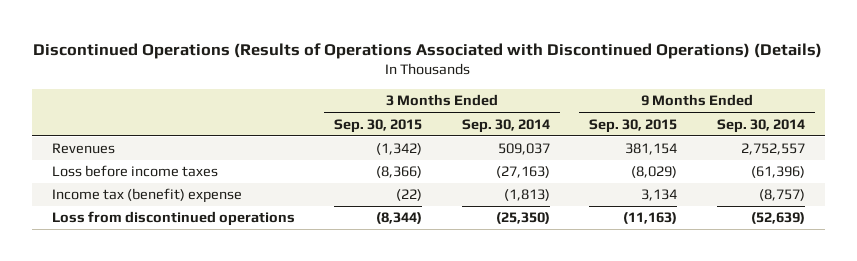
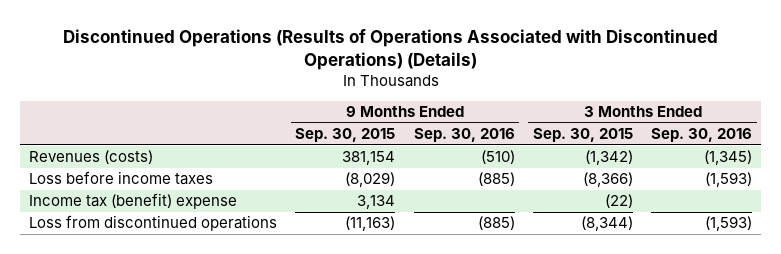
[461,118,550,133] Sep. 30, 2014 -> none
[716,118,805,133] Sep. 30, 2014 -> none
none -> [413,128,515,143] Sep. 30, 2016
none -> [651,128,753,143] Sep. 30, 2016
[51,143,115,155] Revenues -> [29,150,154,165] Revenues (costs)

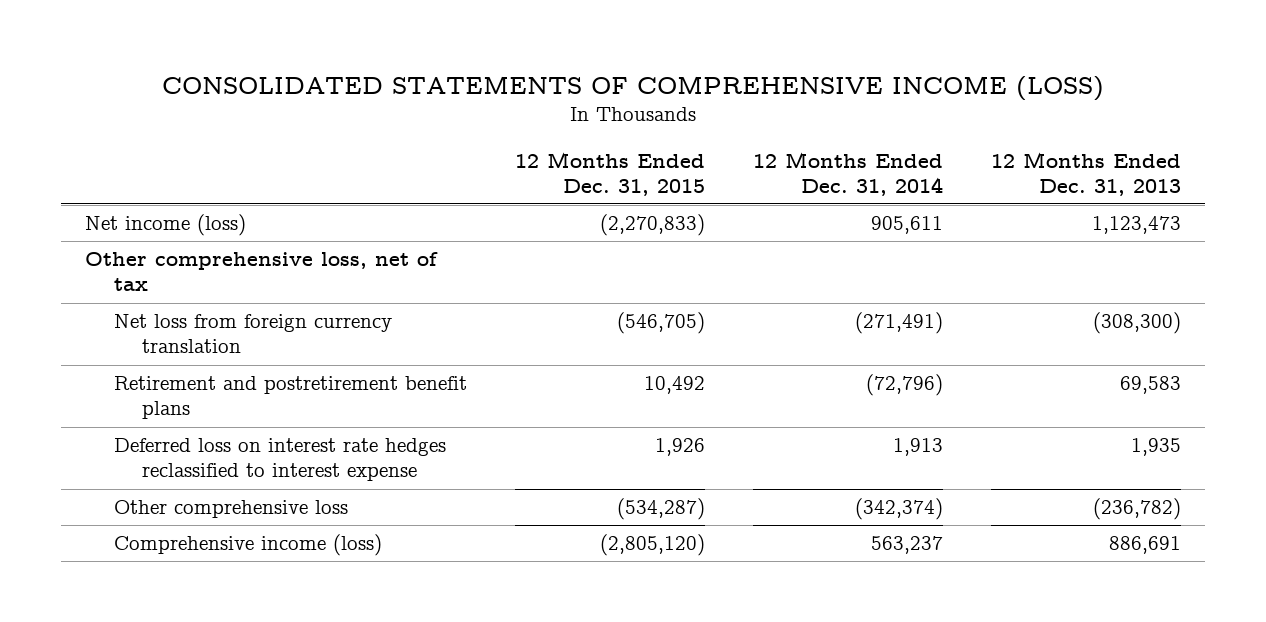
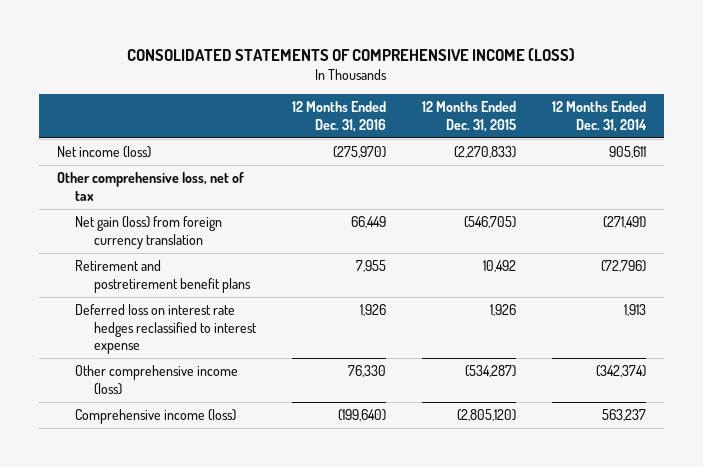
[991,151,1182,196] 12 Months Ended Dec. 31, 2013 -> none
none -> [291,101,386,132] 12 Months Ended Dec. 31, 2016
[113,314,392,354] Net loss from foreign currency translation -> [75,216,223,249] Net gain (loss) from foreign currency translation
[113,500,348,519] Other comprehensive loss -> [75,365,239,395] Other comprehensive income (loss)

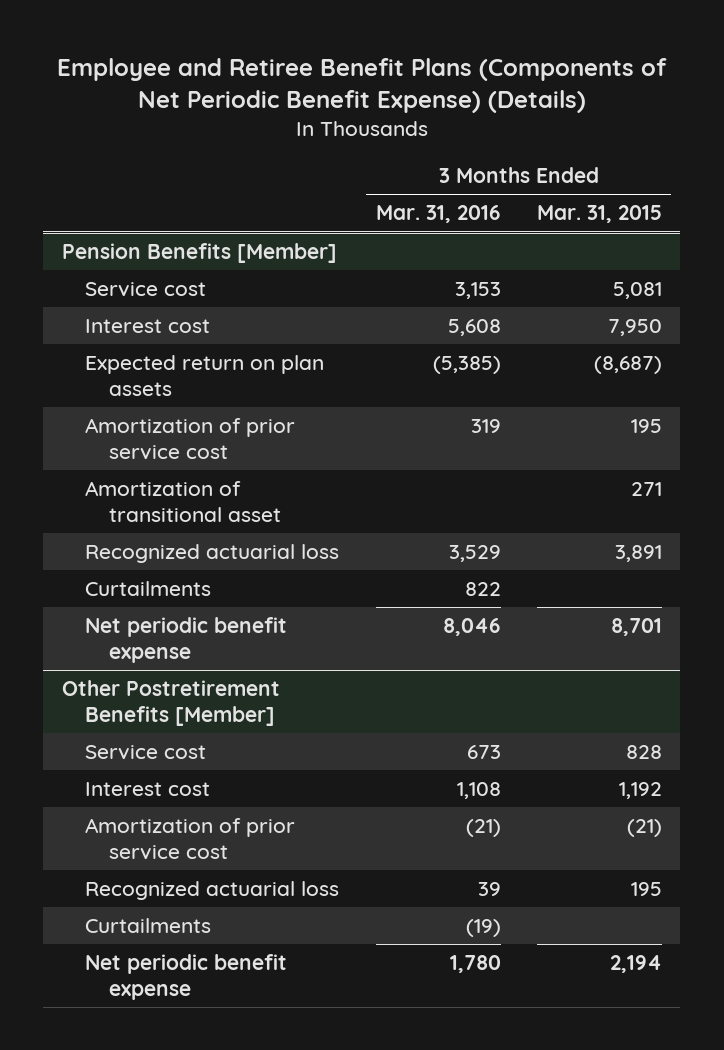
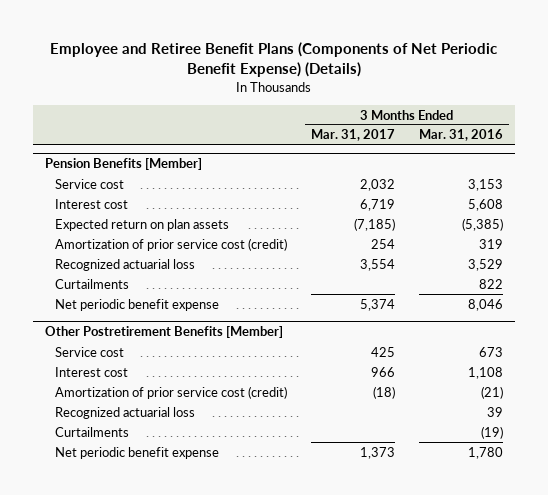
[536,205,662,224] Mar. 31, 2015 -> none
none -> [310,129,395,142] Mar. 31, 2017
[85,481,281,523] Amortization of transitional asset -> none
[85,418,296,461] Amortization of prior service cost -> [54,237,287,251] Amortization of prior service cost (credit)
[85,818,296,861] Amortization of prior service cost -> [54,385,287,399] Amortization of prior service cost (credit)

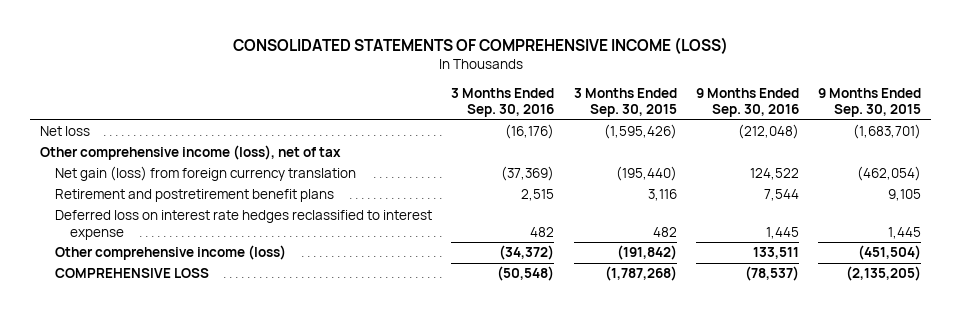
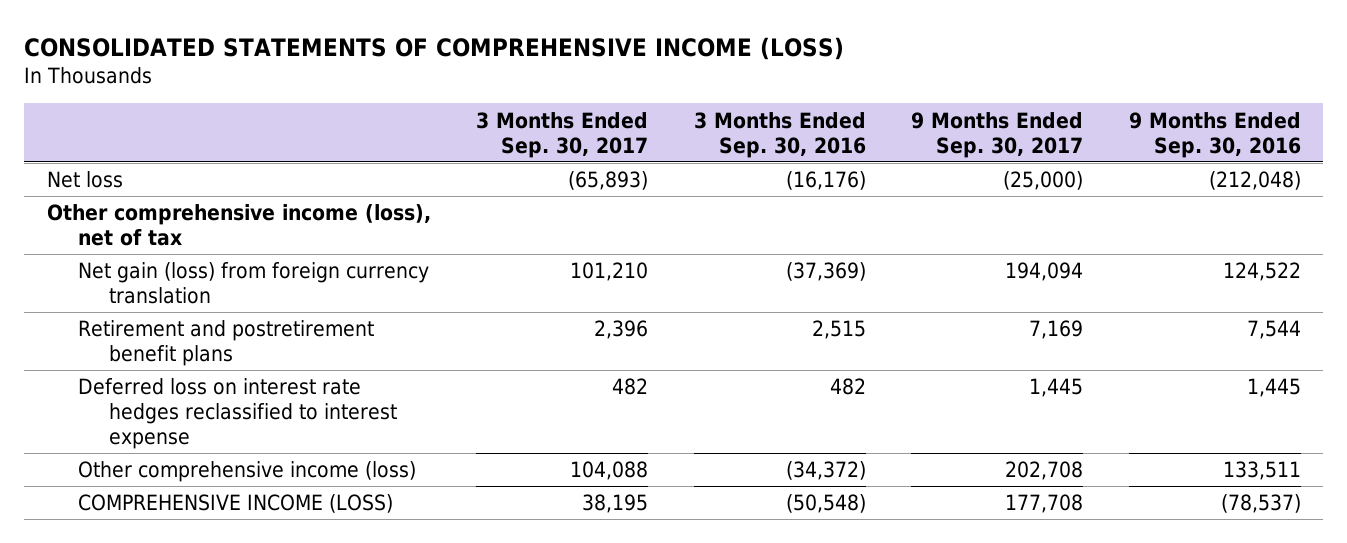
[573,87,677,118] 3 Months Ended Sep. 30, 2015 -> none
[818,87,922,118] 9 Months Ended Sep. 30, 2015 -> none
none -> [476,111,649,158] 3 Months Ended Sep. 30, 2017
none -> [911,111,1084,158] 9 Months Ended Sep. 30, 2017
[55,268,210,279] COMPREHENSIVE LOSS -> [77,494,393,514] COMPREHENSIVE INCOME (LOSS)

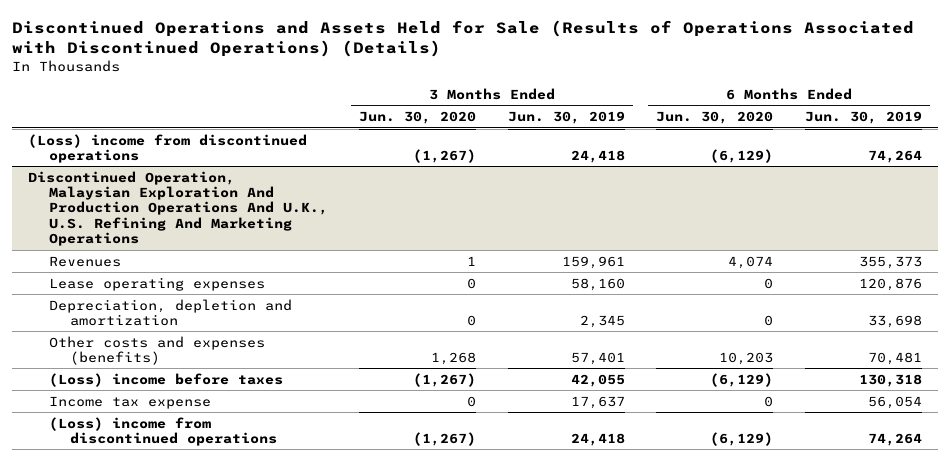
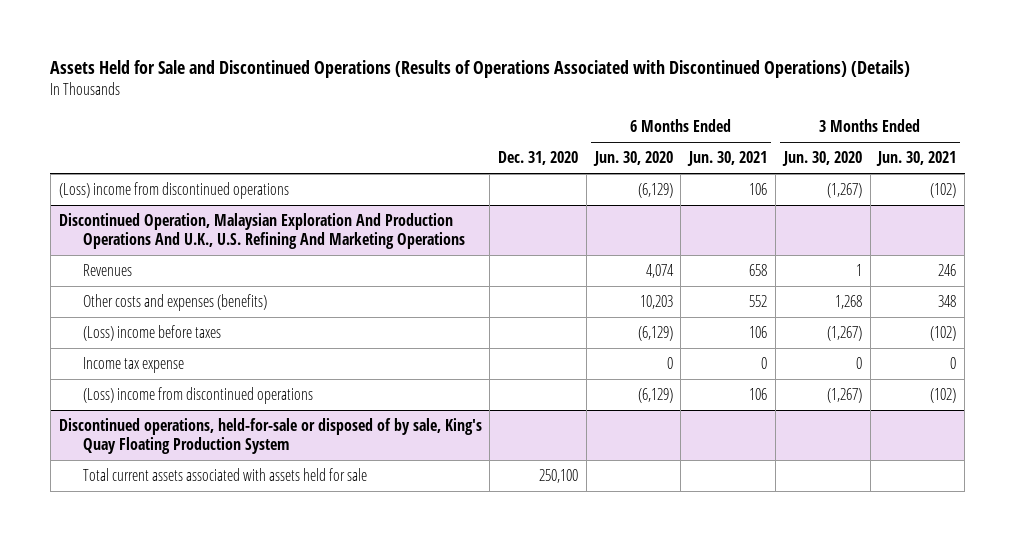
[12,19,915,57] Discontinued Operations and Assets Held for Sale (Results of Operations Associated with Discontinued Operations) (Details) -> [50,60,911,79] Assets Held for Sale and Discontinued Operations (Results of Operations Associated with Discontinued Operations) (Details)
[507,111,625,125] Jun. 30, 2019 -> none
[804,111,922,125] Jun. 30, 2019 -> none
none -> [498,151,579,166] Dec. 31, 2020
none -> [687,151,768,167] Jun. 30, 2021
none -> [876,151,957,167] Jun. 30, 2021
[48,276,265,291] Lease operating expenses -> none
[48,298,292,326] Depreciation, depletion and amortization -> none
none -> [58,418,482,455] Discontinued operations, held-for-sale or disposed of by sale, King's Quay Floating Production System
none -> [82,468,367,482] Total current assets associated with assets held for sale

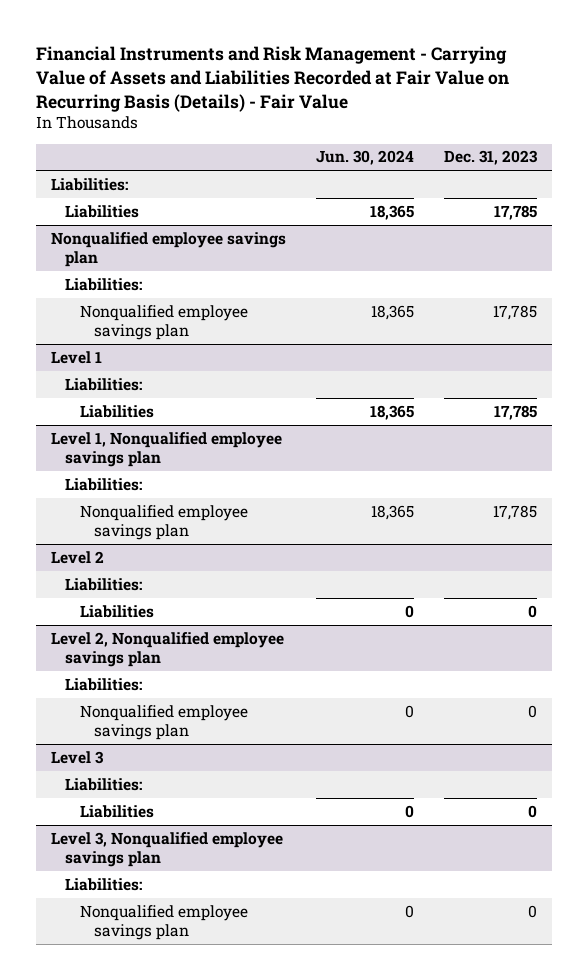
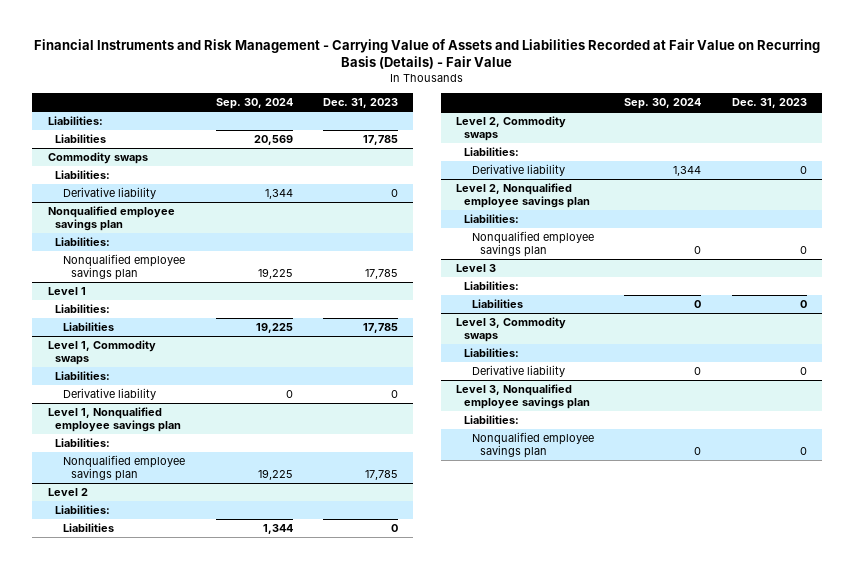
[315,150,414,166] Jun. 30, 2024 -> none
none -> [215,98,293,110] Sep. 30, 2024
none -> [47,152,148,165] Commodity swaps
none -> [55,170,111,180] Liabilities:
none -> [63,187,157,200] Derivative liability
none -> [47,340,156,366] Level 1, Commodity swaps
none -> [55,371,111,381] Liabilities:
none -> [63,388,157,401] Derivative liability
none -> [456,116,567,142] Level 2, Commodity swaps
none -> [464,147,520,157] Liabilities:
none -> [471,164,565,177] Derivative liability
none -> [456,317,567,343] Level 3, Commodity swaps
none -> [464,348,520,358] Liabilities:
none -> [471,365,565,378] Derivative liability

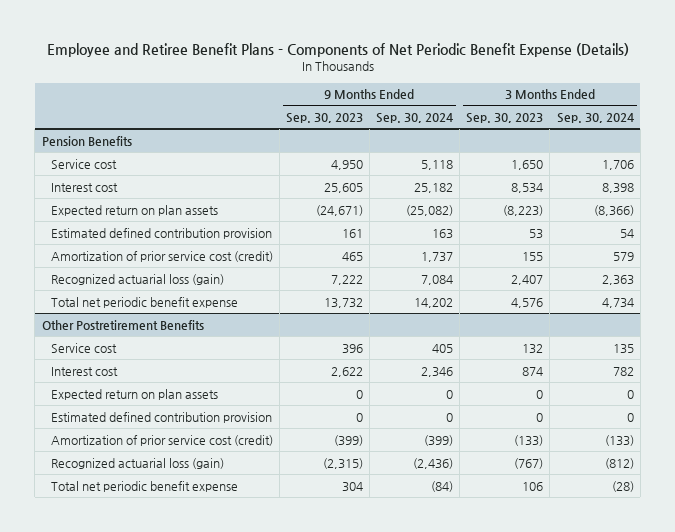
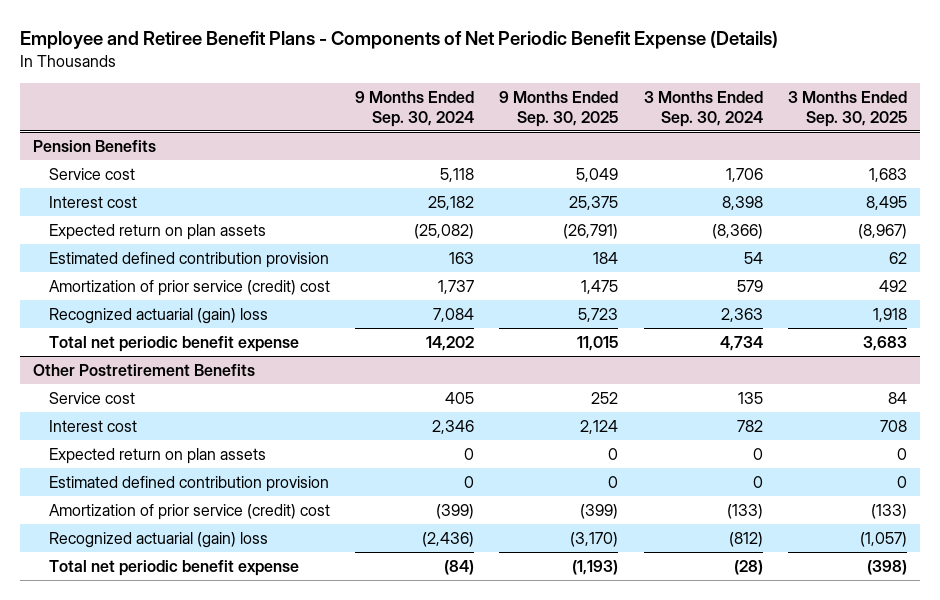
[285,112,363,123] Sep. 30, 2023 -> none
[466,112,544,123] Sep. 30, 2023 -> none
none -> [499,90,619,127] 9 Months Ended Sep. 30, 2025
none -> [788,90,908,127] 3 Months Ended Sep. 30, 2025
[50,250,273,262] Amortization of prior service cost (credit) -> [48,279,330,296] Amortization of prior service (credit) cost
[50,273,224,285] Recognized actuarial loss (gain) -> [48,307,268,324] Recognized actuarial (gain) loss
[50,434,273,446] Amortization of prior service cost (credit) -> [48,503,330,520] Amortization of prior service (credit) cost
[50,457,224,469] Recognized actuarial loss (gain) -> [48,531,268,548] Recognized actuarial (gain) loss

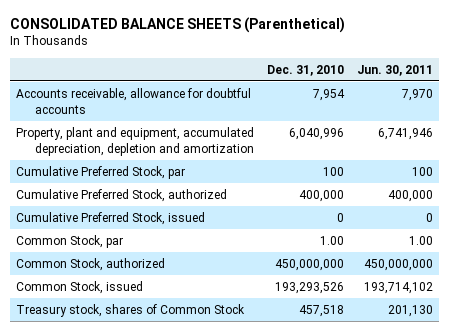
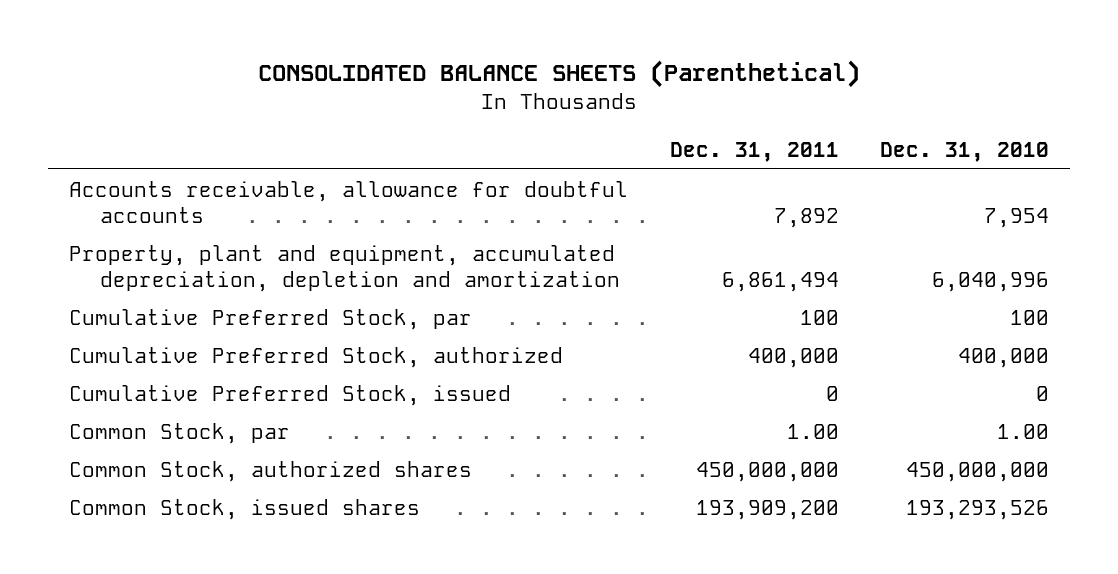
[357,64,434,76] Jun. 30, 2011 -> none
none -> [669,141,839,162] Dec. 31, 2011
[16,303,246,317] Treasury stock, shares of Common Stock -> none
[16,257,166,271] Common Stock, authorized -> [68,460,472,482] Common Stock, authorized shares
[16,280,144,294] Common Stock, issued -> [68,498,420,520] Common Stock, issued shares

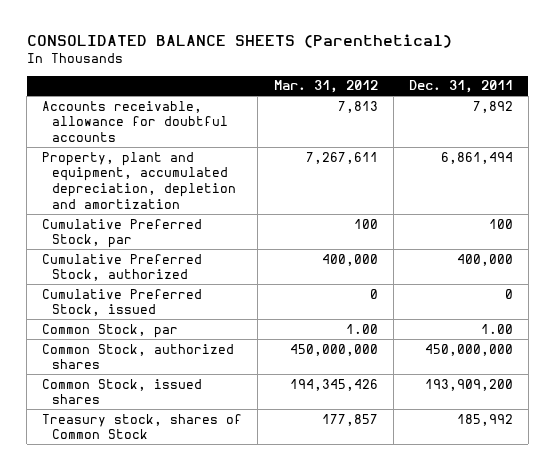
[880,141,1050,162] Dec. 31, 2010 -> none
none -> [273,80,378,94] Mar. 31, 2012
none -> [42,413,243,440] Treasury stock, shares of Common Stock

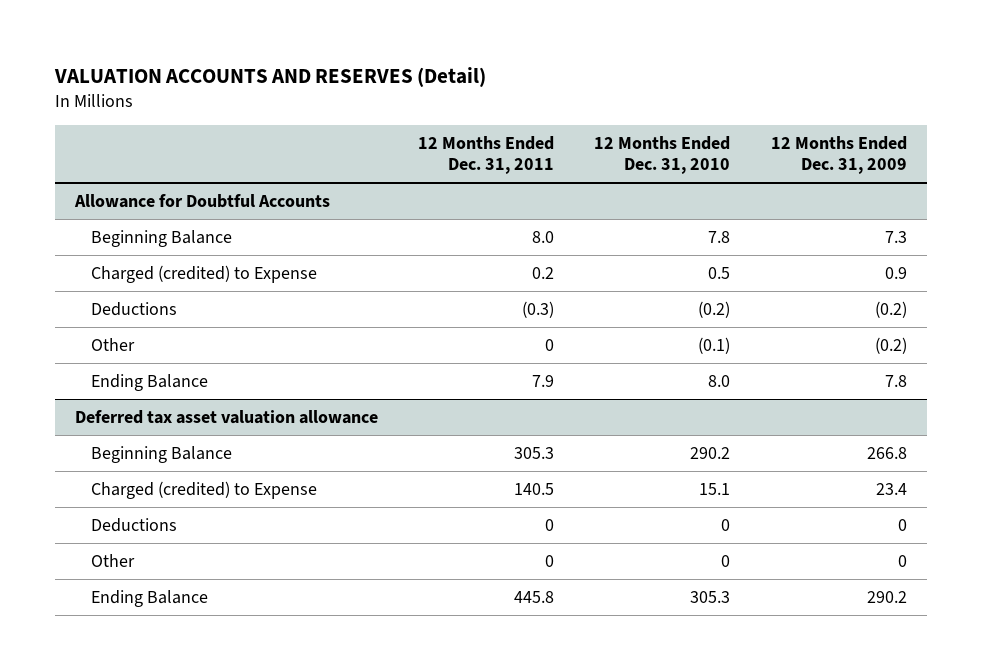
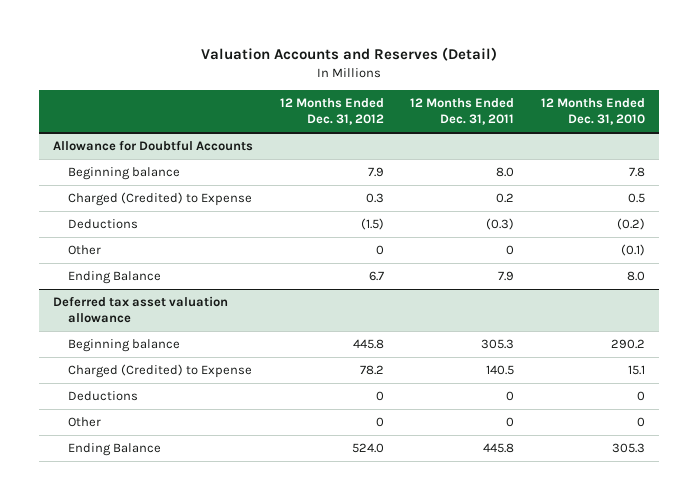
[53,66,486,87] VALUATION ACCOUNTS AND RESERVES (Detail) -> [201,47,498,62] Valuation Accounts and Reserves (Detail)
[770,136,907,175] 12 Months Ended Dec. 31, 2009 -> none
none -> [279,98,384,126] 12 Months Ended Dec. 31, 2012
[91,229,233,247] Beginning Balance -> [68,167,181,181] Beginning balance
[91,264,318,283] Charged (credited) to Expense -> [68,192,253,207] Charged (Credited) to Expense
[91,445,233,463] Beginning Balance -> [68,339,181,353] Beginning balance
[91,480,318,499] Charged (credited) to Expense -> [68,364,253,379] Charged (Credited) to Expense

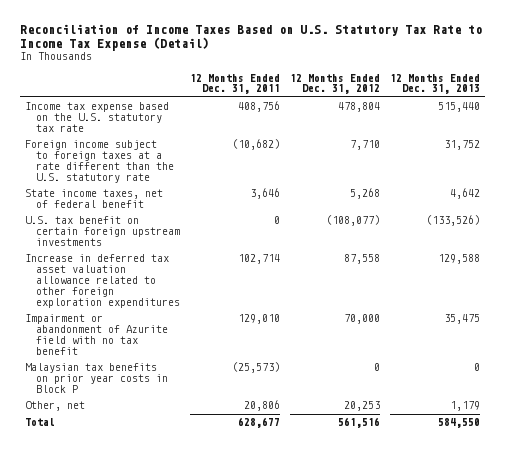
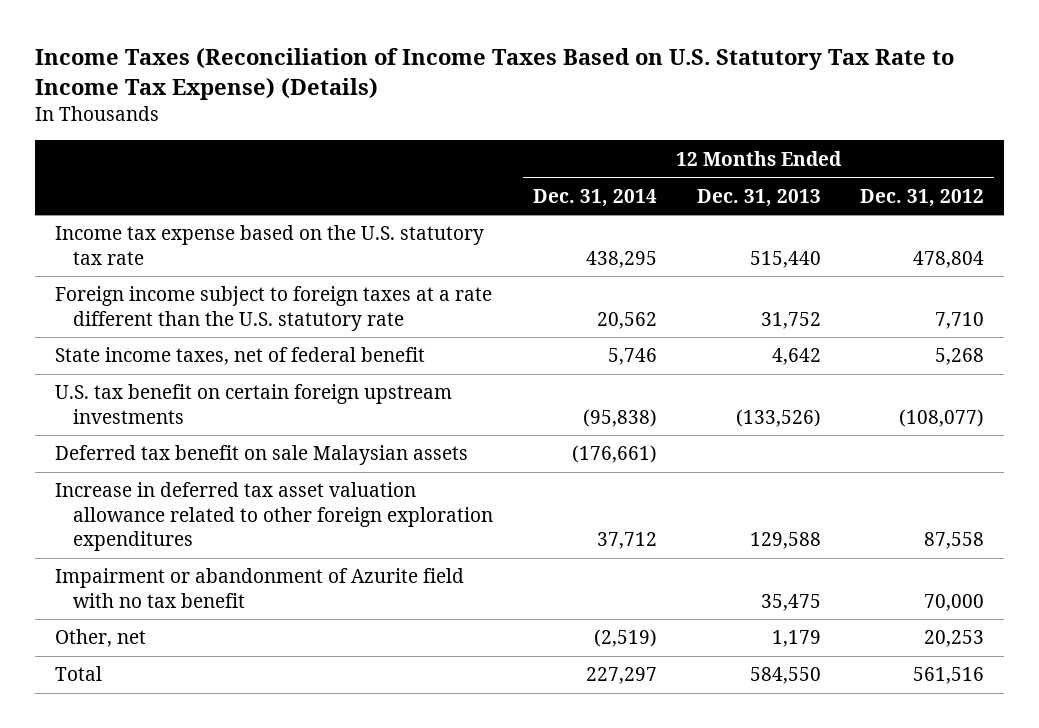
[20,24,483,52] Reconciliation of Income Taxes Based on U.S. Statutory Tax Rate to Income Tax Expense (Detail) -> [35,48,955,101] Income Taxes (Reconciliation of Income Taxes Based on U.S. Statutory Tax Rate to Income Tax Expense) (Details)
[189,73,280,95] 12 Months Ended Dec. 31, 2011 -> none
none -> [532,188,657,207] Dec. 31, 2014
none -> [55,445,469,466] Deferred tax benefit on sale Malaysian assets
[25,363,168,394] Malaysian tax benefits on prior year costs in Block P -> none

